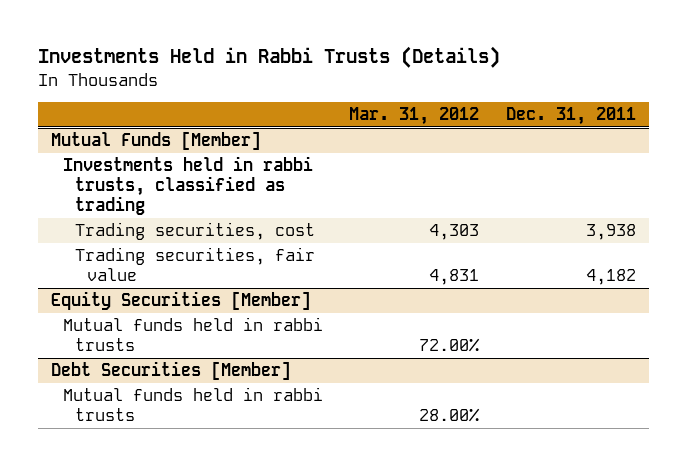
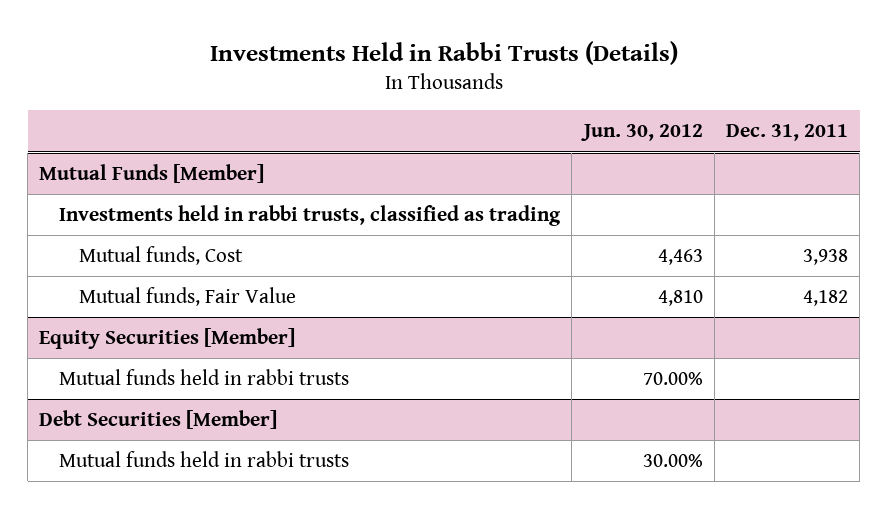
[349,107,480,126] Mar. 31, 2012 -> none
none -> [580,124,703,142] Jun. 30, 2012
[74,222,315,241] Trading securities, cost -> [78,246,243,266] Mutual funds, Cost
[74,247,315,282] Trading securities, fair value -> [78,287,296,307] Mutual funds, Fair Value

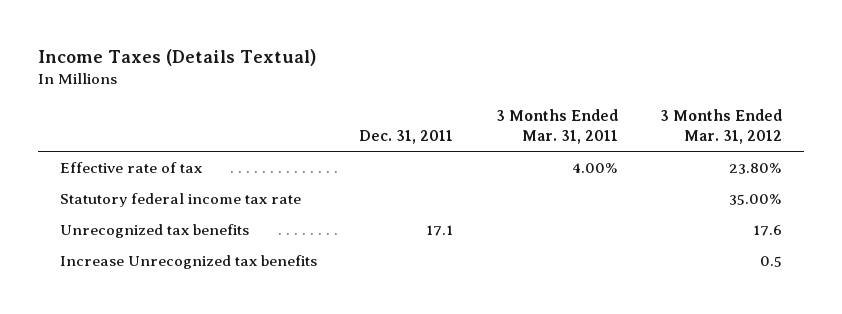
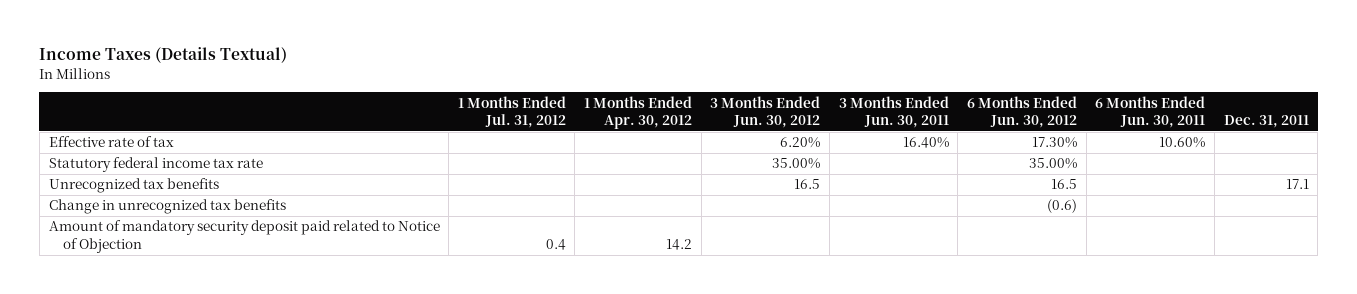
[495,108,618,144] 3 Months Ended Mar. 31, 2011 -> none
[660,108,783,144] 3 Months Ended Mar. 31, 2012 -> none
none -> [457,95,566,129] 1 Months Ended Jul. 31, 2012
none -> [584,95,693,130] 1 Months Ended Apr. 30, 2012
none -> [710,95,821,129] 3 Months Ended Jun. 30, 2012
none -> [838,95,949,129] 3 Months Ended Jun. 30, 2011
none -> [966,95,1077,129] 6 Months Ended Jun. 30, 2012
none -> [1095,95,1206,129] 6 Months Ended Jun. 30, 2011
[59,255,317,270] Increase Unrecognized tax benefits -> [48,199,286,215] Change in unrecognized tax benefits
none -> [48,220,440,254] Amount of mandatory security deposit paid related to Notice of Objection

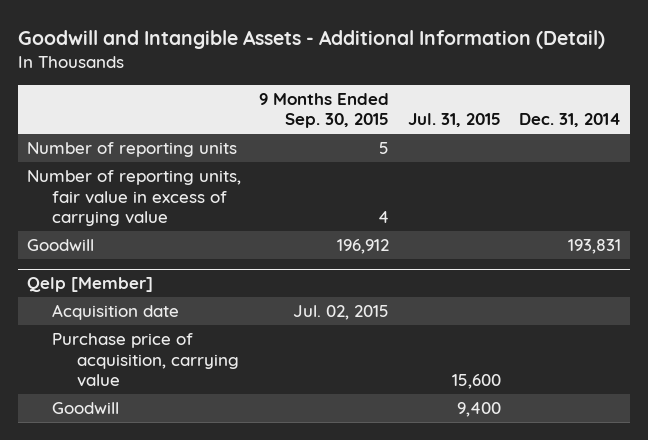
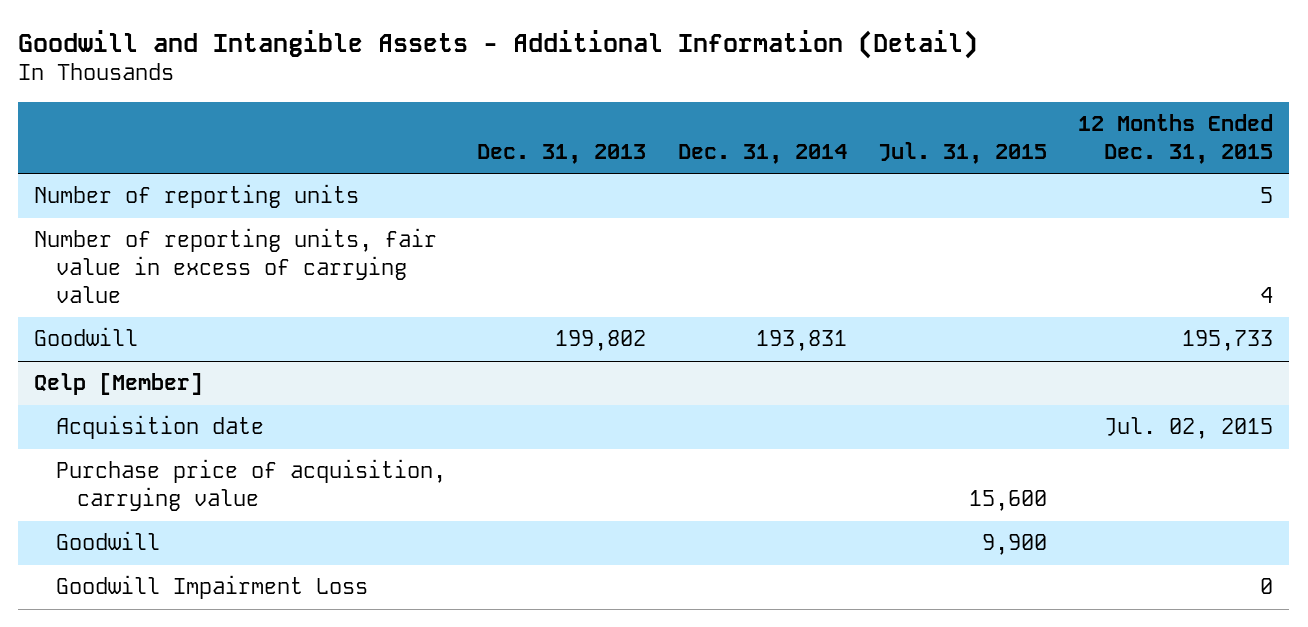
[259,92,390,129] 9 Months Ended Sep. 30, 2015 -> none
none -> [477,143,647,164] Dec. 31, 2013
none -> [1078,114,1274,164] 12 Months Ended Dec. 31, 2015
[456,402,501,418] 9,400 -> [982,534,1048,556] 9,900
none -> [55,575,368,600] Goodwill Impairment Loss

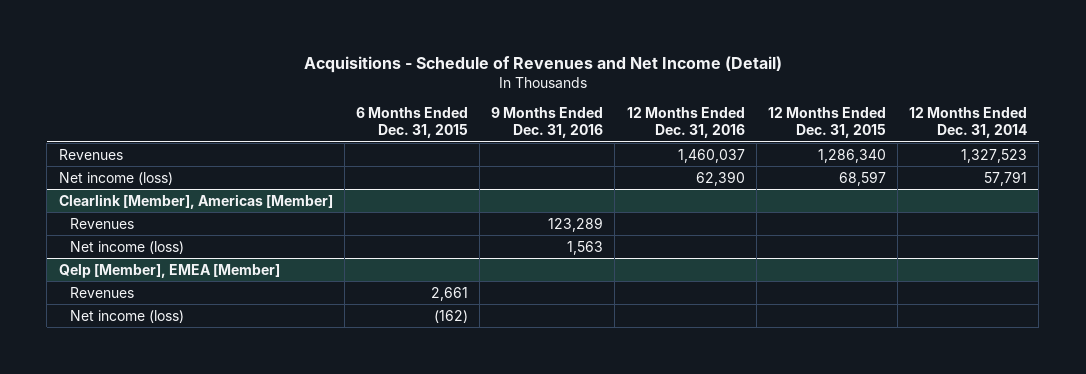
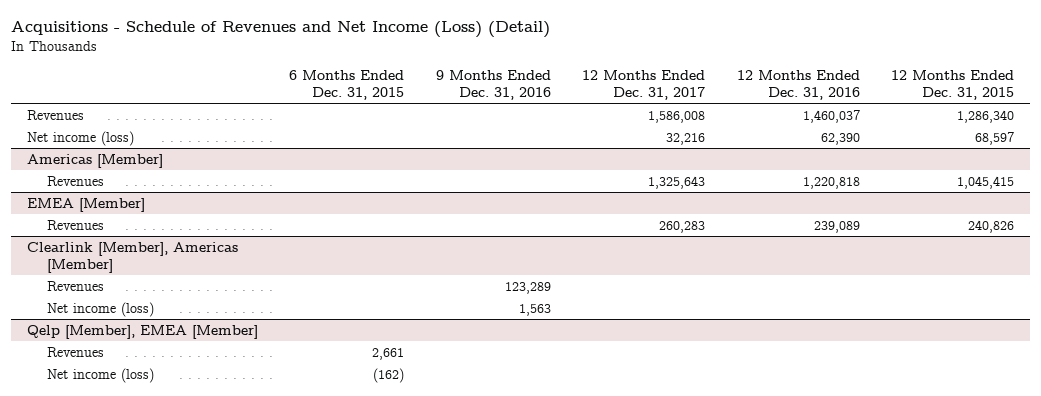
[303,55,782,73] Acquisitions - Schedule of Revenues and Net Income (Detail) -> [10,21,550,39] Acquisitions - Schedule of Revenues and Net Income (Loss) (Detail)
[909,107,1028,139] 12 Months Ended Dec. 31, 2014 -> none
none -> [582,70,706,100] 12 Months Ended Dec. 31, 2017
none -> [26,153,163,168] Americas [Member]
none -> [47,175,105,186] Revenues
none -> [26,197,145,212] EMEA [Member]
none -> [47,219,105,230] Revenues

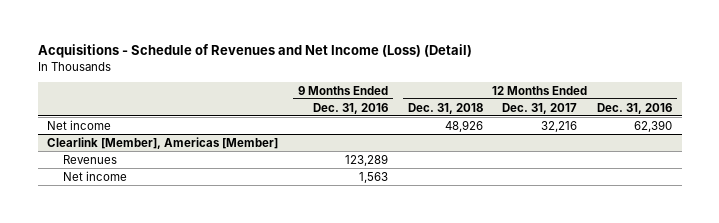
[289,70,405,100] 6 Months Ended Dec. 31, 2015 -> none
[891,70,1015,100] 12 Months Ended Dec. 31, 2015 -> none
none -> [407,102,483,114] Dec. 31, 2018
[26,109,84,120] Revenues -> none
[26,153,163,168] Americas [Member] -> none
[47,175,105,186] Revenues -> none
[26,197,145,212] EMEA [Member] -> none
[47,219,105,230] Revenues -> none
[26,130,134,146] Net income (loss) -> [47,119,112,130] Net income
[26,324,258,339] Qelp [Member], EMEA [Member] -> none
[47,346,105,357] Revenues -> none
[47,367,155,383] Net income (loss) -> none
[47,301,155,317] Net income (loss) -> [63,170,128,181] Net income

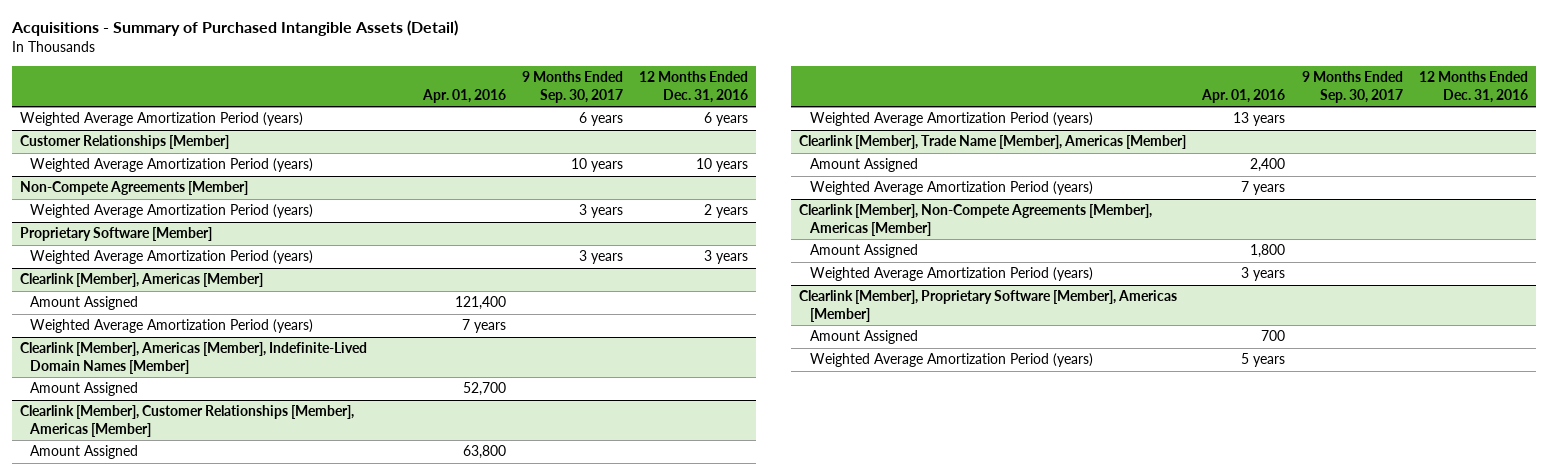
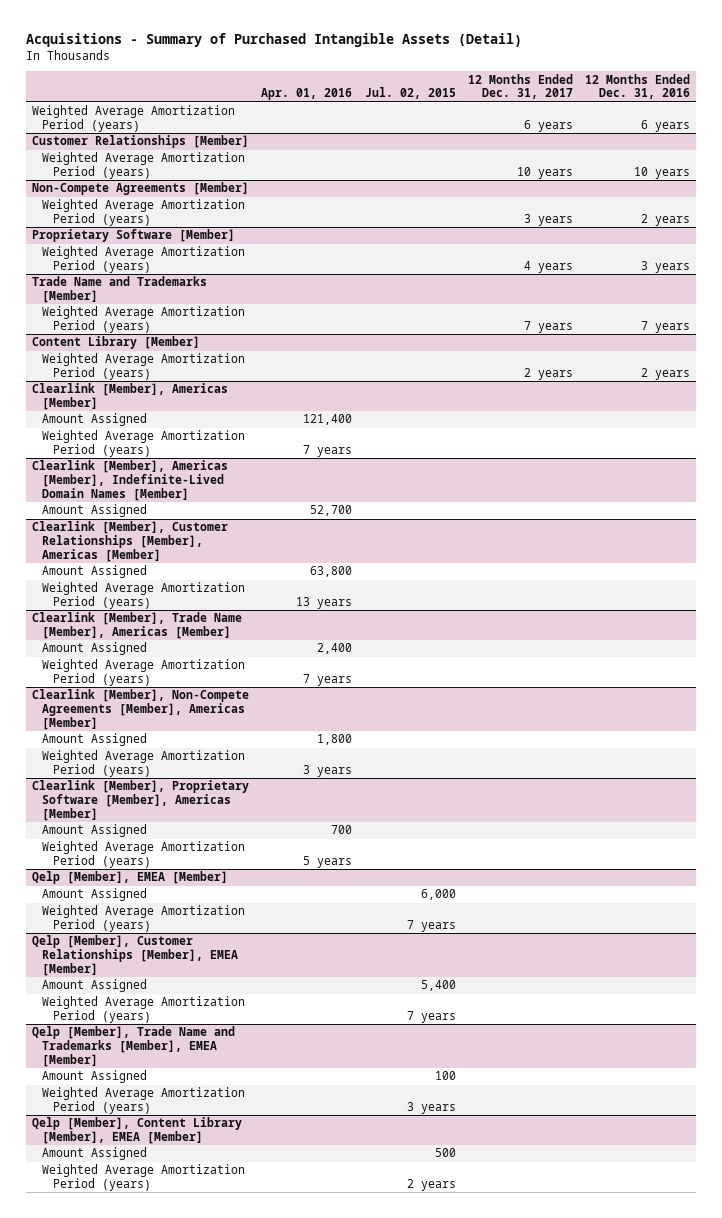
[522,71,624,103] 9 Months Ended Sep. 30, 2017 -> none
none -> [364,87,456,100] Jul. 02, 2015
none -> [467,73,573,100] 12 Months Ended Dec. 31, 2017
none -> [32,276,208,304] Trade Name and Trademarks [Member]
none -> [42,306,246,334] Weighted Average Amortization Period (years)
none -> [32,336,201,350] Content Library [Member]
none -> [42,353,246,381] Weighted Average Amortization Period (years)
none -> [32,871,229,885] Qelp [Member], EMEA [Member]
none -> [42,888,148,902] Amount Assigned
none -> [42,905,246,933] Weighted Average Amortization Period (years)
none -> [32,935,239,976] Qelp [Member], Customer Relationships [Member], EMEA [Member]
none -> [42,979,148,993] Amount Assigned
none -> [42,996,246,1024] Weighted Average Amortization Period (years)
none -> [32,1026,236,1067] Qelp [Member], Trade Name and Trademarks [Member], EMEA [Member]
none -> [42,1070,148,1084] Amount Assigned
none -> [42,1087,246,1115] Weighted Average Amortization Period (years)
none -> [32,1117,243,1145] Qelp [Member], Content Library [Member], EMEA [Member]
none -> [42,1147,148,1161] Amount Assigned
none -> [42,1164,246,1192] Weighted Average Amortization Period (years)

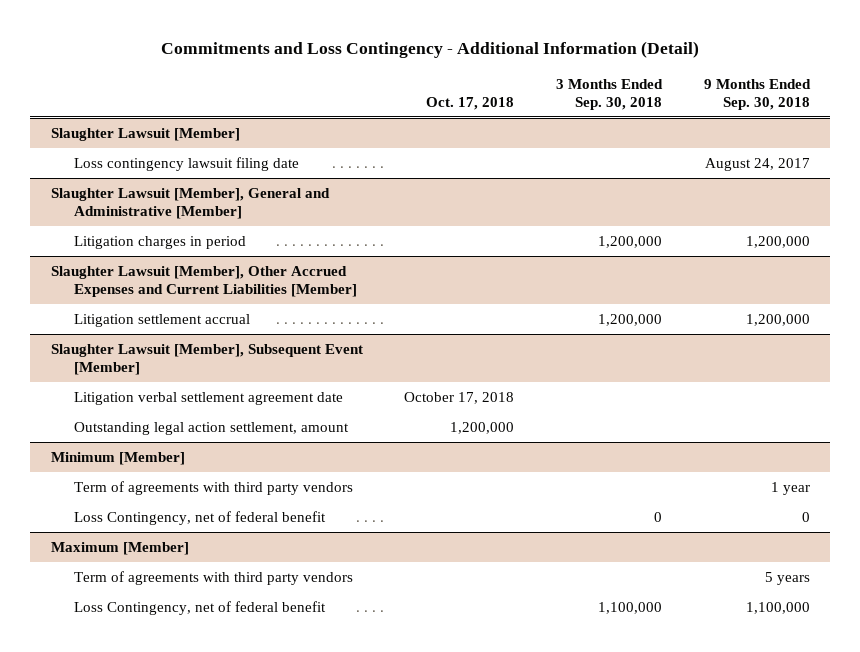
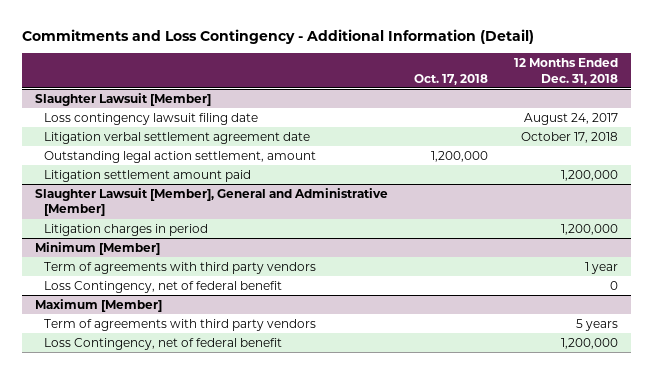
[555,78,663,110] 3 Months Ended Sep. 30, 2018 -> none
[703,78,811,110] 9 Months Ended Sep. 30, 2018 -> none
none -> [514,58,619,85] 12 Months Ended Dec. 31, 2018
none -> [44,131,311,144] Litigation verbal settlement agreement date
none -> [44,150,317,163] Outstanding legal action settlement, amount
none -> [44,169,252,182] Litigation settlement amount paid
[50,265,358,297] Slaughter Lawsuit [Member], Other Accrued Expenses and Current Liabilities [Member] -> none
[74,313,251,327] Litigation settlement accrual -> none
[50,343,363,375] Slaughter Lawsuit [Member], Subsequent Event [Member] -> none
[74,391,344,405] Litigation verbal settlement agreement date -> none
[74,421,350,435] Outstanding legal action settlement, amount -> none

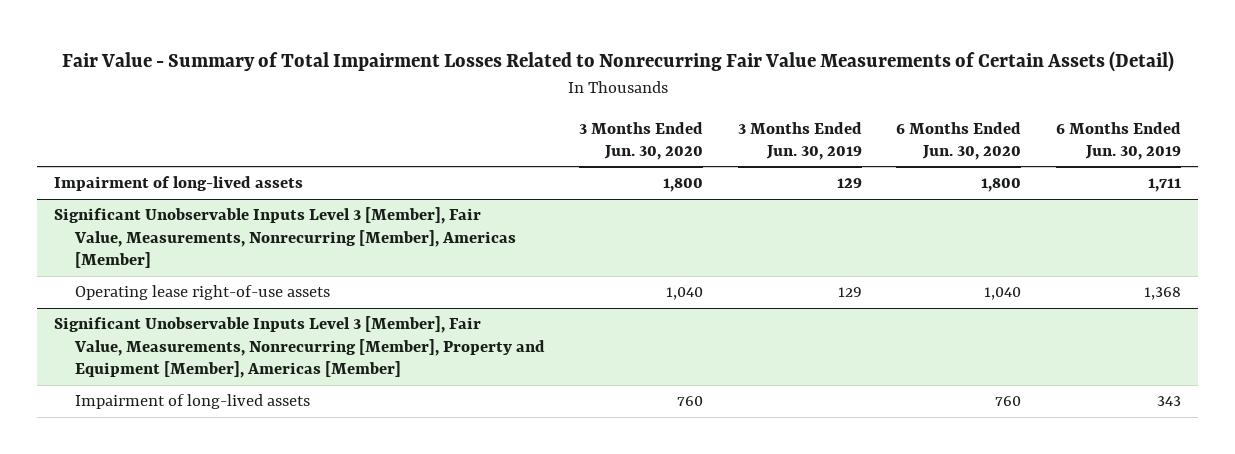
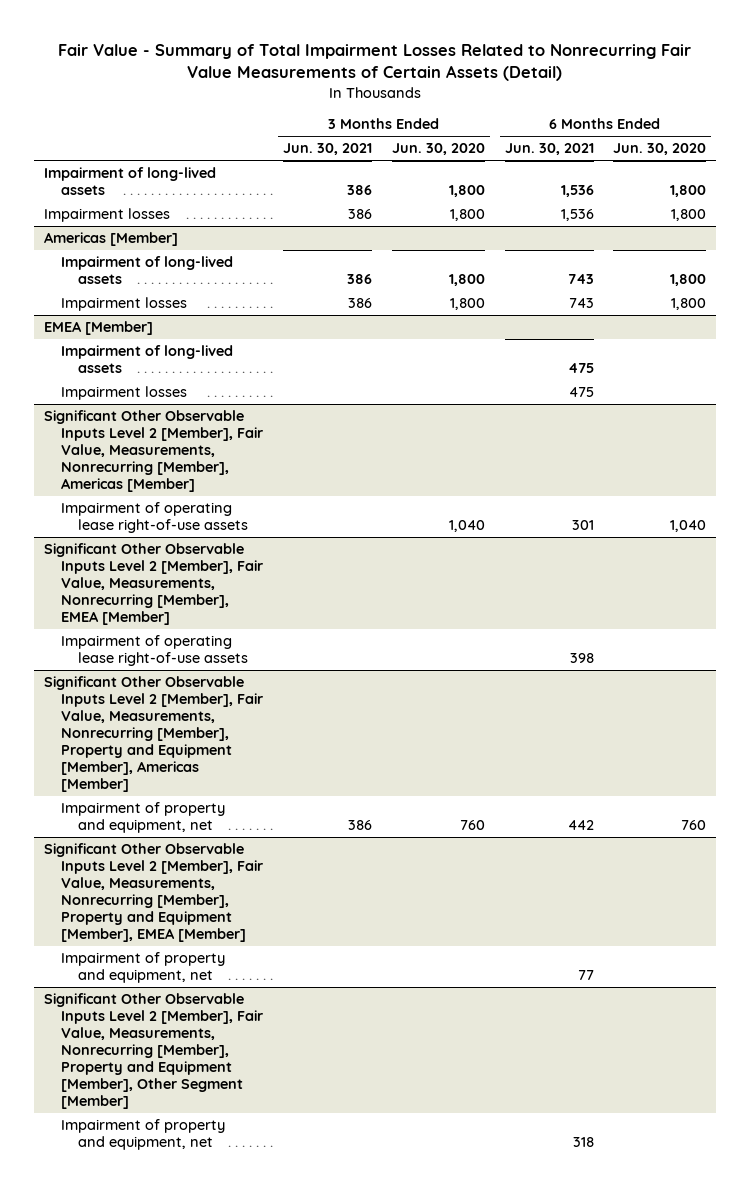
[737,121,862,161] 3 Months Ended Jun. 30, 2019 -> none
[1055,121,1181,161] 6 Months Ended Jun. 30, 2019 -> none
none -> [282,143,372,156] Jun. 30, 2021
none -> [504,143,594,156] Jun. 30, 2021
none -> [43,208,170,223] Impairment losses
none -> [43,232,178,247] Americas [Member]
none -> [60,256,233,285] Impairment of long-lived assets
none -> [60,297,187,312] Impairment losses
none -> [43,321,153,336] EMEA [Member]
none -> [60,345,233,374] Impairment of long-lived assets
none -> [60,386,187,401] Impairment losses
[54,207,516,269] Significant Unobservable Inputs Level 3 [Member], Fair Value, Measurements, Nonrecurring [Member], Americas [Member] -> [43,410,263,493] Significant Other Observable Inputs Level 2 [Member], Fair Value, Measurements, Nonrecurring [Member], Americas [Member]
[74,285,330,301] Operating lease right-of-use assets -> [60,502,249,534] Impairment of operating lease right-of-use assets
none -> [43,543,263,626] Significant Other Observable Inputs Level 2 [Member], Fair Value, Measurements, Nonrecurring [Member], EMEA [Member]
none -> [60,635,249,667] Impairment of operating lease right-of-use assets
[54,316,545,379] Significant Unobservable Inputs Level 3 [Member], Fair Value, Measurements, Nonrecurring [Member], Property and Equipment [Member], Americas [Member] -> [43,676,263,793] Significant Other Observable Inputs Level 2 [Member], Fair Value, Measurements, Nonrecurring [Member], Property and Equipment [Member], Americas [Member]
[74,394,310,410] Impairment of long-lived assets -> [60,802,225,834] Impairment of property and equipment, net
none -> [43,843,263,943] Significant Other Observable Inputs Level 2 [Member], Fair Value, Measurements, Nonrecurring [Member], Property and Equipment [Member], EMEA [Member]
none -> [60,952,225,984] Impairment of property and equipment, net
none -> [43,993,263,1110] Significant Other Observable Inputs Level 2 [Member], Fair Value, Measurements, Nonrecurring [Member], Property and Equipment [Member], Other Segment [Member]
none -> [60,1119,225,1151] Impairment of property and equipment, net

